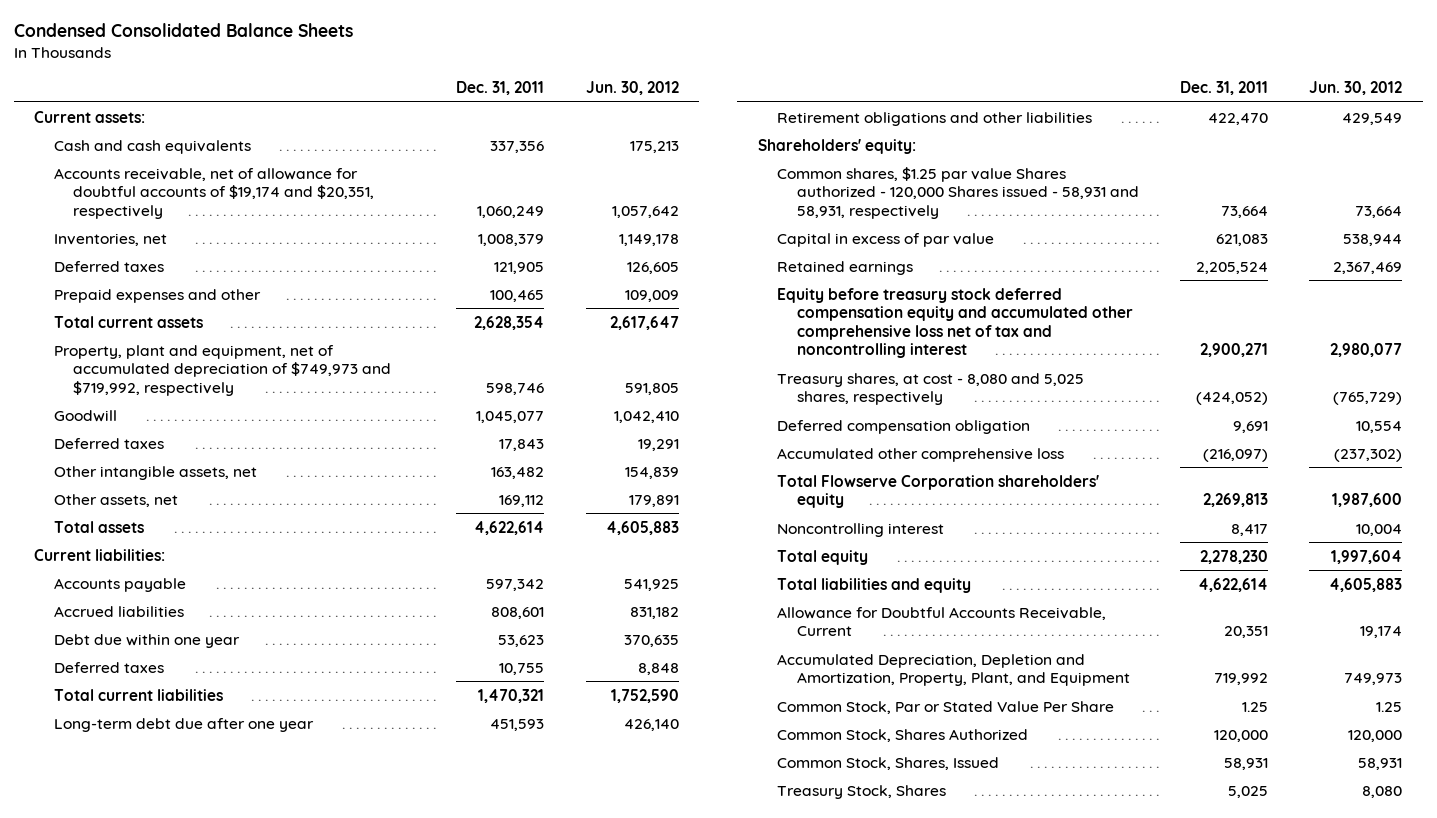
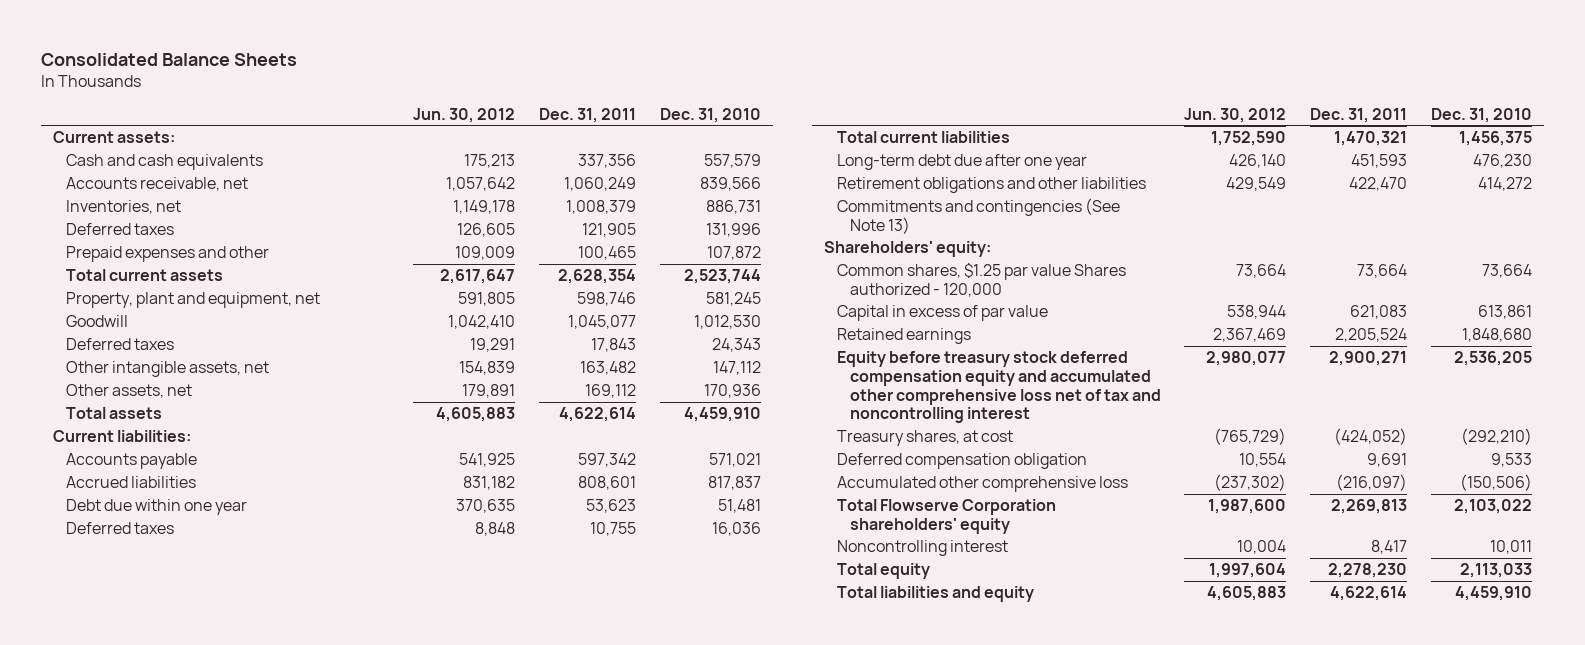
[13,23,353,38] Condensed Consolidated Balance Sheets -> [40,52,297,66] Consolidated Balance Sheets
none -> [659,107,761,123] Dec. 31, 2010
[53,167,374,219] Accounts receivable, net of allowance for doubtful accounts of $19,174 and $20,351, respectively -> [65,177,248,192] Accounts receivable, net
[53,344,391,396] Property, plant and equipment, net of accumulated depreciation of $749,973 and $719,992, respectively -> [65,292,320,309] Property, plant and equipment, net
none -> [836,198,1120,234] Commitments and contingencies (See Note 13)
[777,166,1139,219] Common shares, $1.25 par value Shares authorized - 120,000 Shares issued - 58,931 and 58,931, respectively -> [836,263,1126,297] Common shares, $1.25 par value Shares authorized - 120,000
[777,372,1085,406] Treasury shares, at cost - 8,080 and 5,025 shares, respectively -> [836,430,1013,447] Treasury shares, at cost
[777,606,1107,637] Allowance for Doubtful Accounts Receivable, Current -> none
[777,653,1130,687] Accumulated Depreciation, Depletion and Amortization, Property, Plant, and Equipment -> none
[777,700,1115,714] Common Stock, Par or Stated Value Per Share -> none
[777,728,1029,742] Common Stock, Shares Authorized -> none
[777,756,1000,770] Common Stock, Shares, Issued -> none
[777,784,947,799] Treasury Stock, Shares -> none

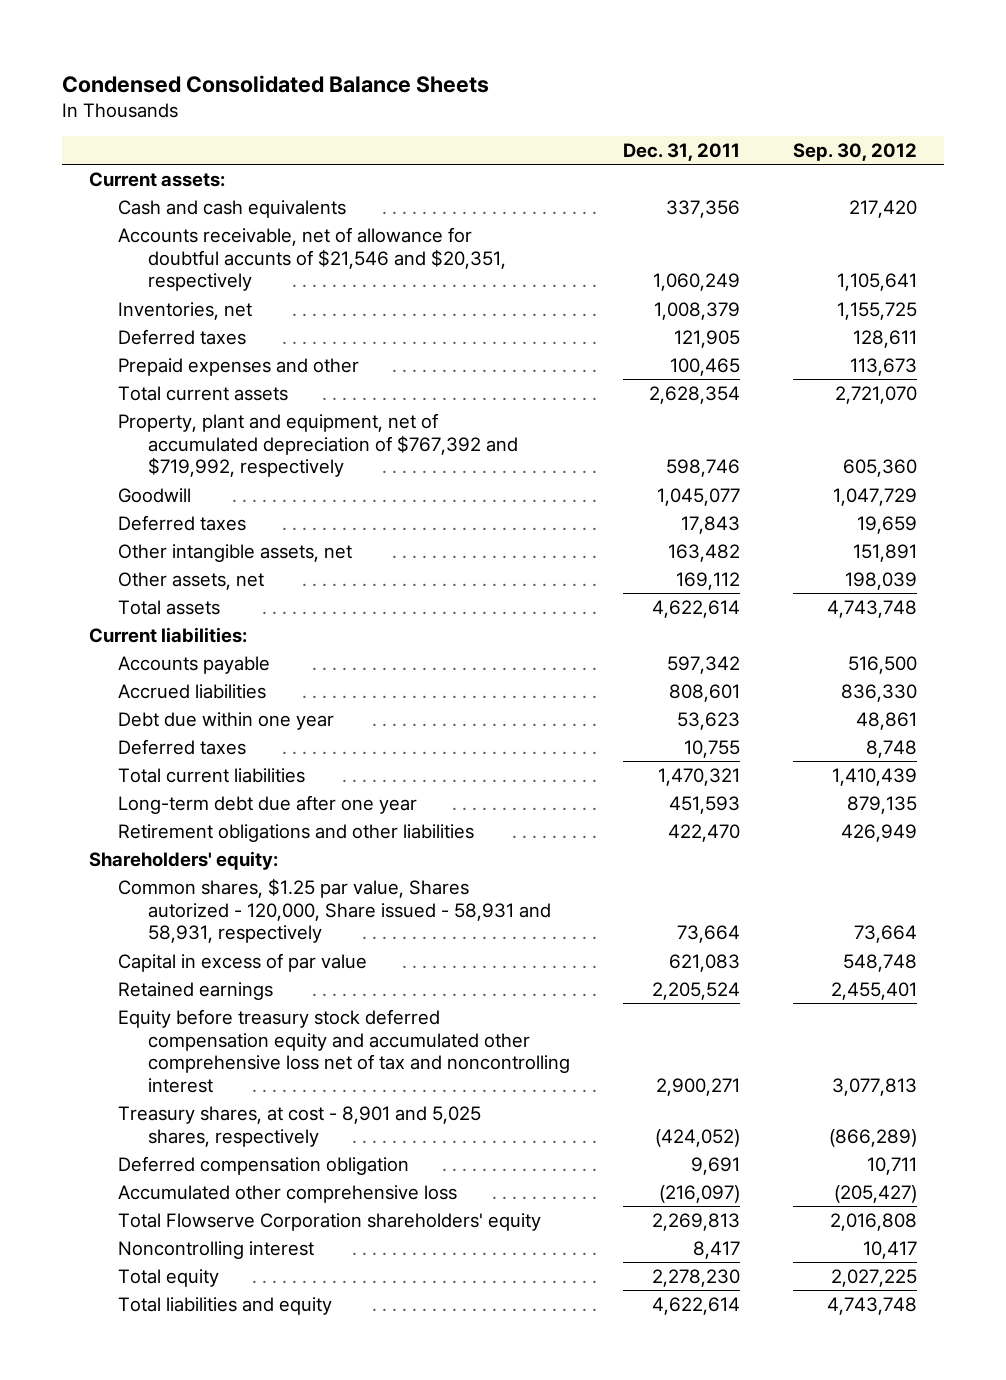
[40,52,297,66] Consolidated Balance Sheets -> [61,74,489,93] Condensed Consolidated Balance Sheets
[413,107,516,123] Jun. 30, 2012 -> none
[659,107,761,123] Dec. 31, 2010 -> none
none -> [793,143,918,162] Sep. 30, 2012
[65,177,248,192] Accounts receivable, net -> [118,226,507,292] Accounts receivable, net of allowance for doubtful accunts of $21,546 and $20,351, respectively
[65,292,320,309] Property, plant and equipment, net -> [118,412,519,478] Property, plant and equipment, net of accumulated depreciation of $767,392 and $719,992, respectively
[836,198,1120,234] Commitments and contingencies (See Note 13) -> none
[836,263,1126,297] Common shares, $1.25 par value Shares authorized - 120,000 -> [118,877,552,944] Common shares, $1.25 par value, Shares autorized - 120,000, Share issued - 58,931 and 58,931, respectively
[836,430,1013,447] Treasury shares, at cost -> [118,1105,482,1147] Treasury shares, at cost - 8,901 and 5,025 shares, respectively

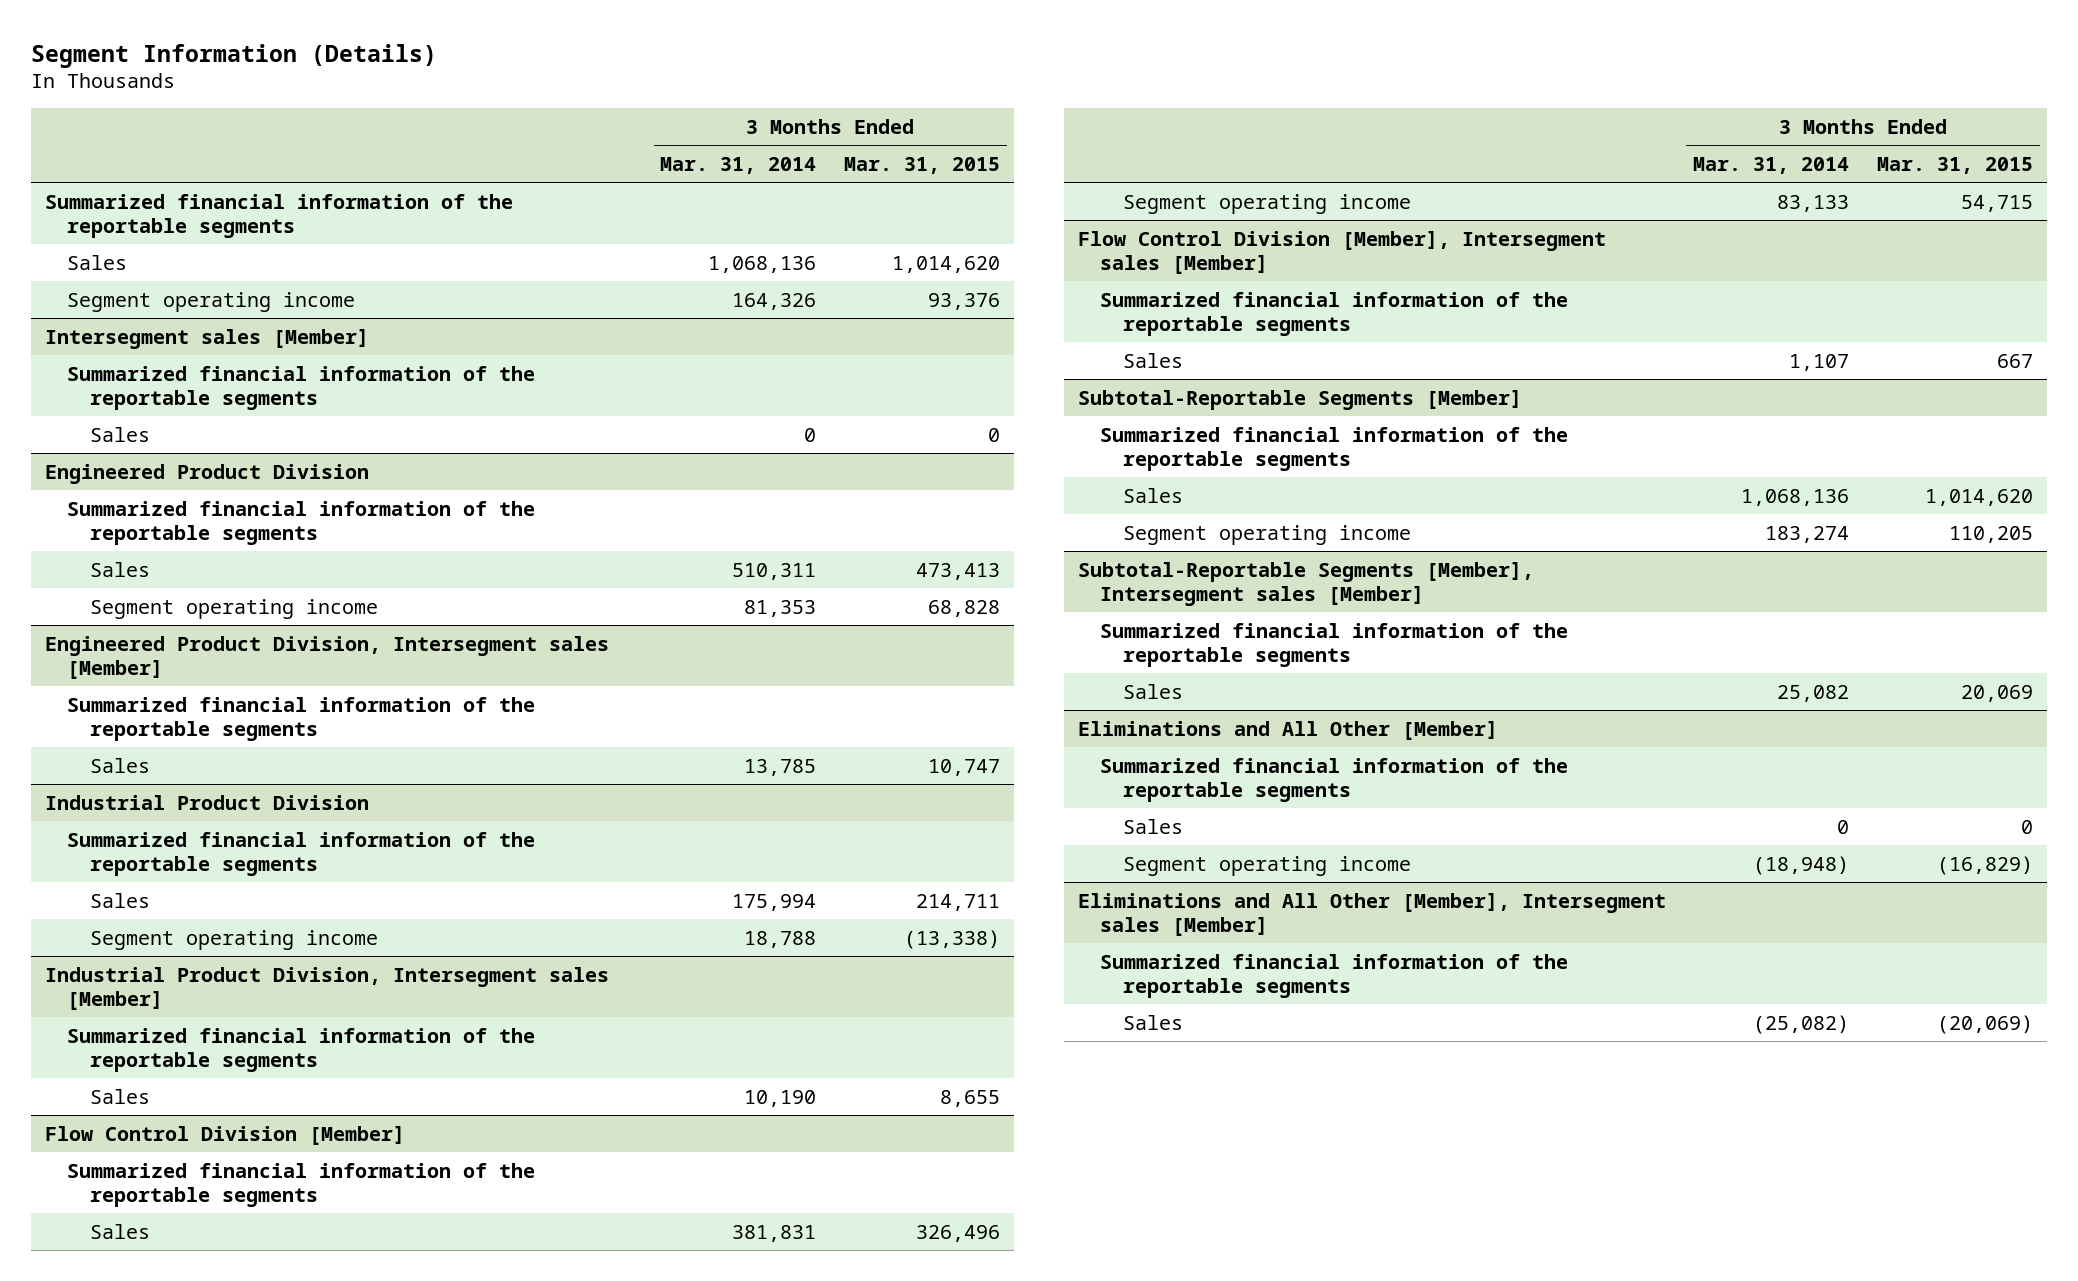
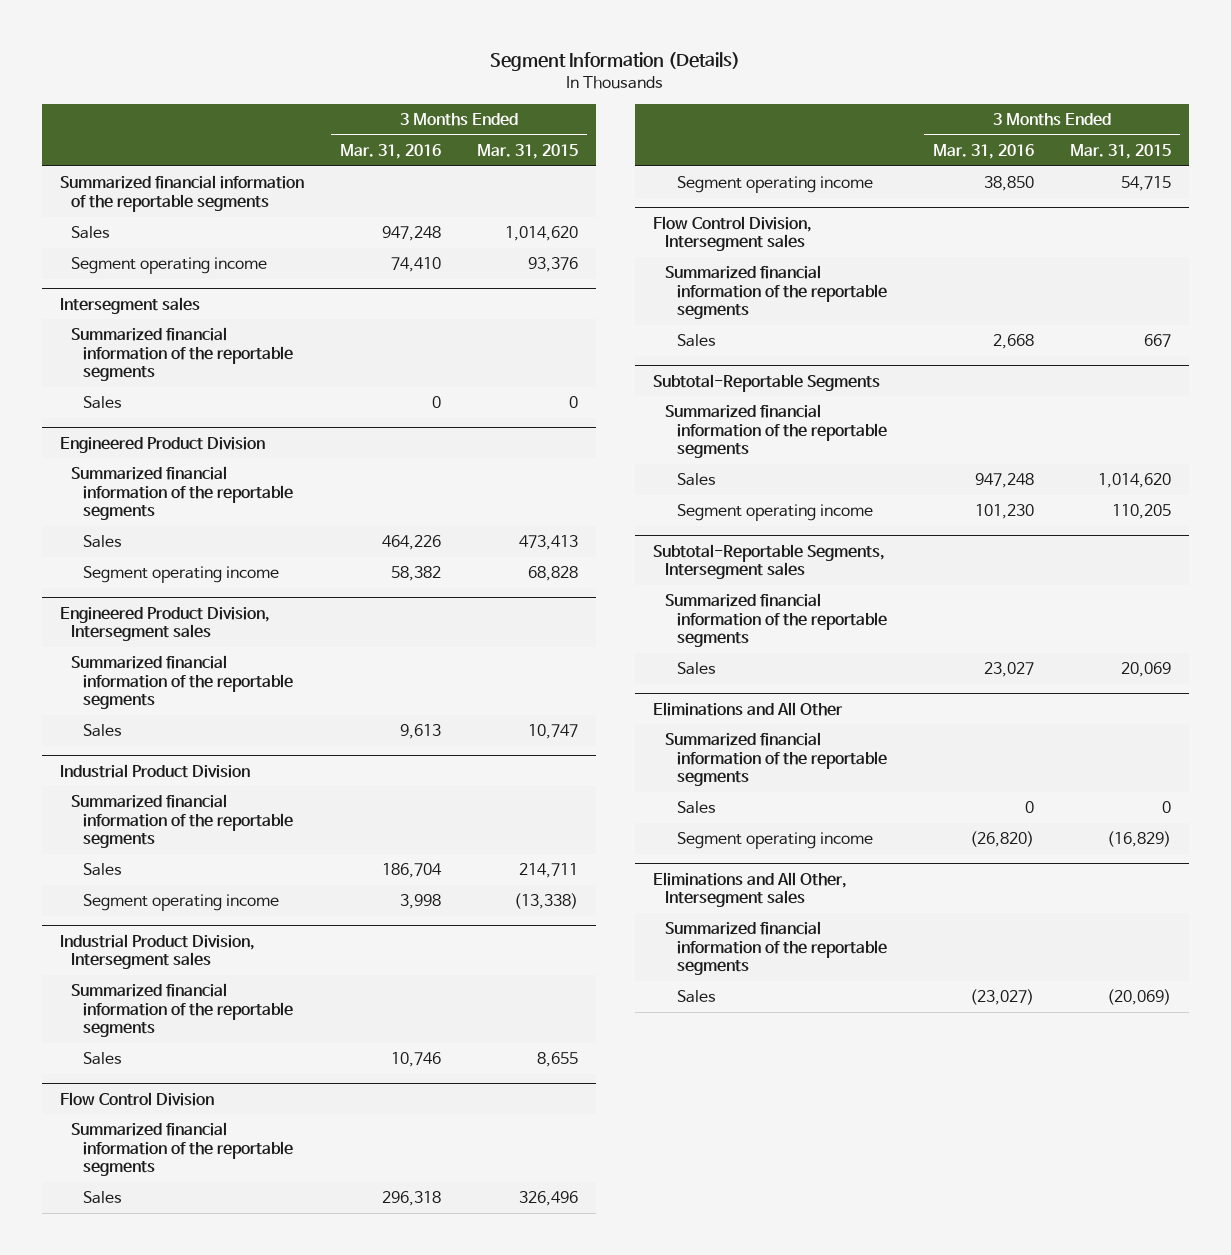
[660,156,817,174] Mar. 31, 2014 -> none
none -> [339,143,441,159] Mar. 31, 2016
[44,328,369,349] Intersegment sales [Member] -> [59,296,200,314] Intersegment sales
[44,635,609,679] Engineered Product Division, Intersegment sales [Member] -> [59,606,270,642] Engineered Product Division, Intersegment sales
[44,966,609,1010] Industrial Product Division, Intersegment sales [Member] -> [59,933,255,970] Industrial Product Division, Intersegment sales
[44,1125,405,1145] Flow Control Division [Member] -> [59,1091,214,1106] Flow Control Division
[1077,230,1606,274] Flow Control Division [Member], Intersegment sales [Member] -> [653,215,813,252] Flow Control Division, Intersegment sales
[1077,389,1522,410] Subtotal-Reportable Segments [Member] -> [653,373,881,392] Subtotal-Reportable Segments
[1077,561,1534,606] Subtotal-Reportable Segments [Member], Intersegment sales [Member] -> [653,543,886,580] Subtotal-Reportable Segments, Intersegment sales
[1077,720,1498,740] Eliminations and All Other [Member] -> [653,701,844,716] Eliminations and All Other
[1077,892,1666,936] Eliminations and All Other [Member], Intersegment sales [Member] -> [653,871,848,908] Eliminations and All Other, Intersegment sales

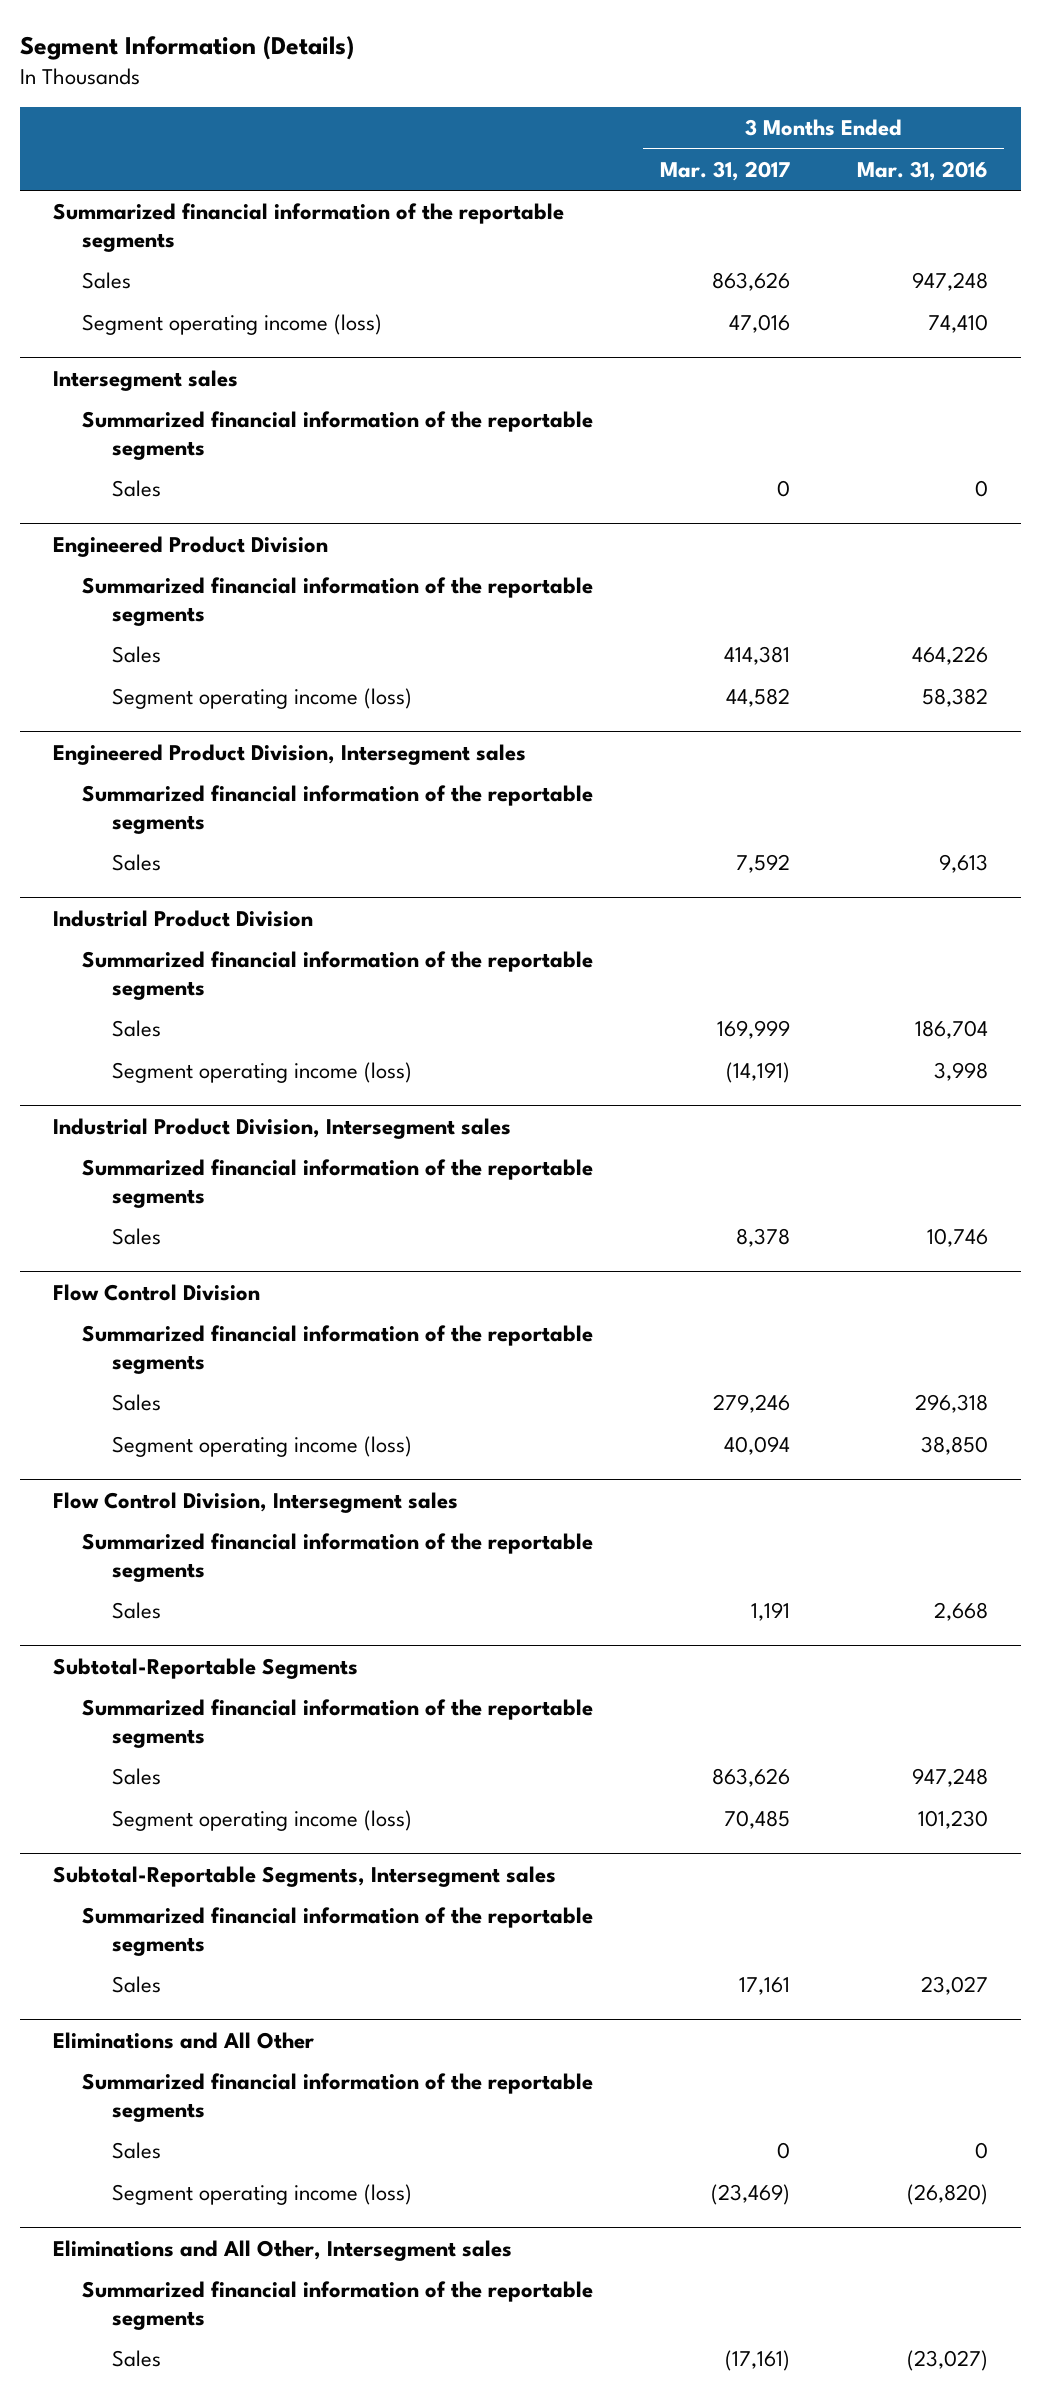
[476,143,578,159] Mar. 31, 2015 -> none
none -> [660,160,791,181] Mar. 31, 2017
[71,257,268,275] Segment operating income -> [82,314,383,336] Segment operating income (loss)
[83,566,280,584] Segment operating income -> [112,688,413,710] Segment operating income (loss)
[83,894,280,912] Segment operating income -> [112,1062,413,1084] Segment operating income (loss)
[676,176,873,194] Segment operating income -> [112,1436,413,1458] Segment operating income (loss)
[676,504,873,522] Segment operating income -> [112,1810,413,1832] Segment operating income (loss)
[676,832,873,850] Segment operating income -> [112,2184,413,2206] Segment operating income (loss)

